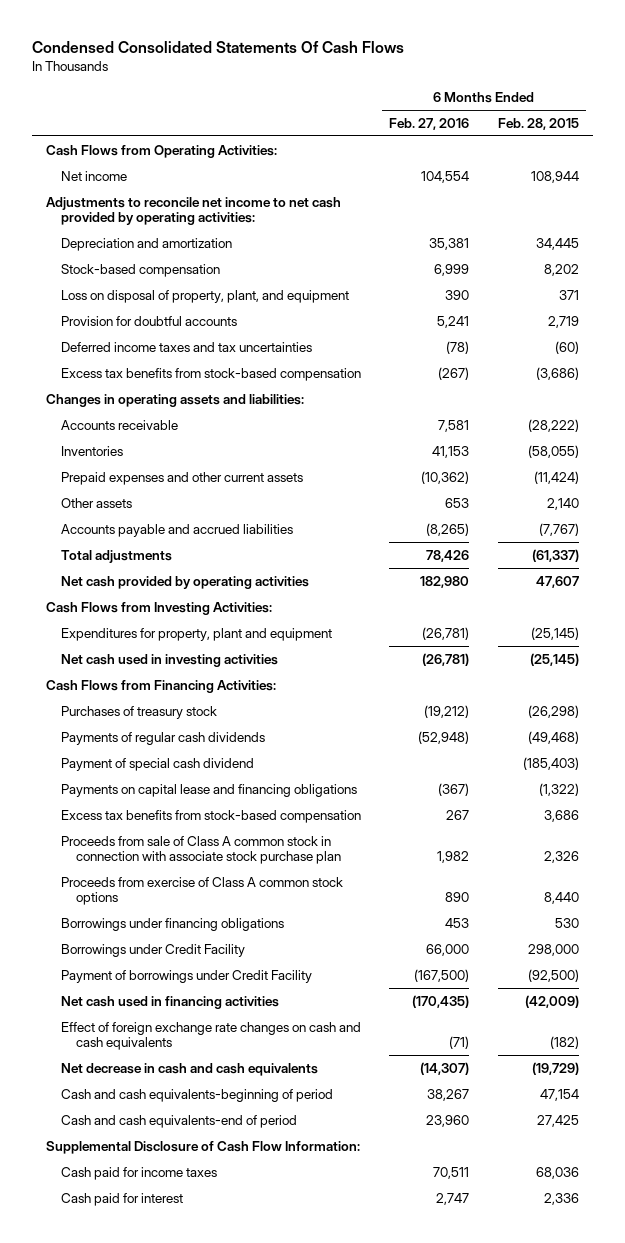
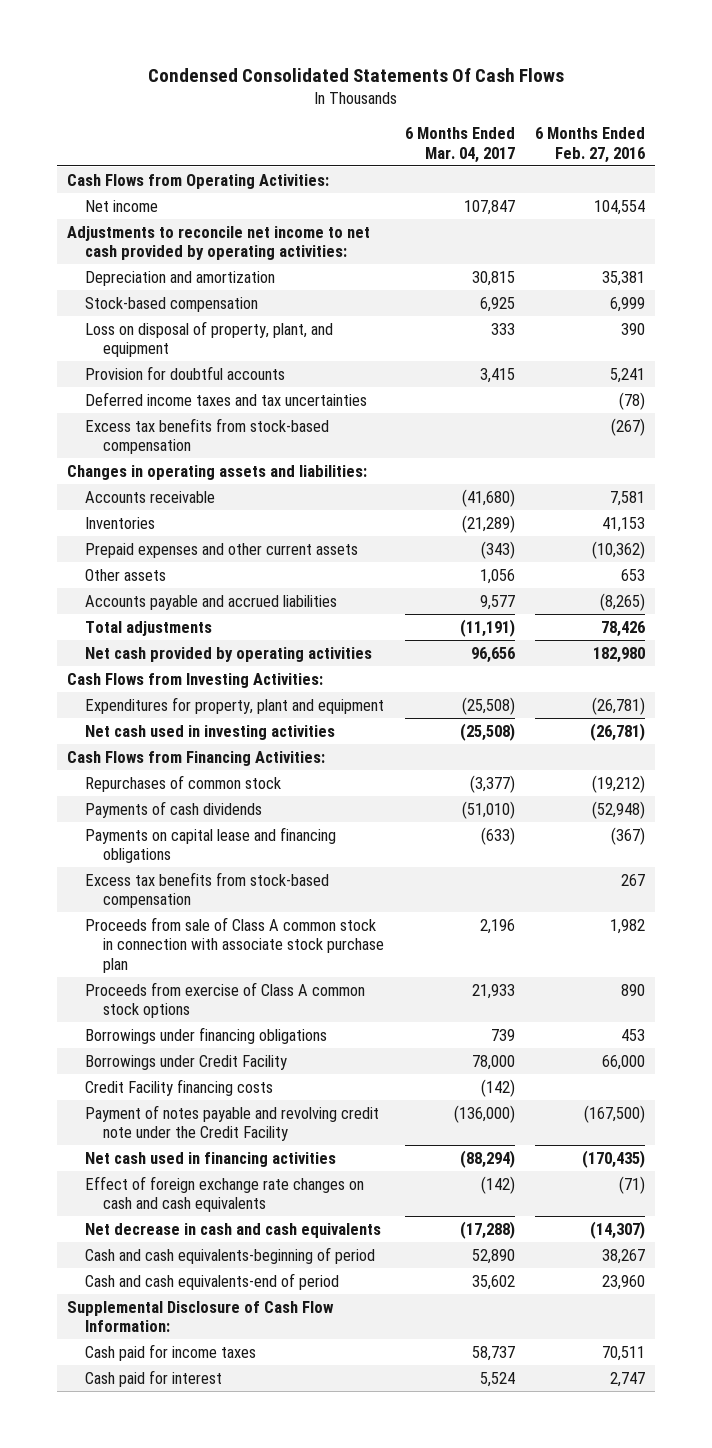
[497,118,579,131] Feb. 28, 2015 -> none
none -> [404,127,515,163] 6 Months Ended Mar. 04, 2017
[60,757,254,771] Payment of special cash dividend -> none
[60,705,217,719] Purchases of treasury stock -> [85,774,282,792] Repurchases of common stock
[60,731,265,745] Payments of regular cash dividends -> [85,800,263,818] Payments of cash dividends
none -> [85,1078,274,1096] Credit Facility financing costs
[60,969,312,983] Payment of borrowings under Credit Facility -> [85,1104,380,1142] Payment of notes payable and revolving credit note under the Credit Facility

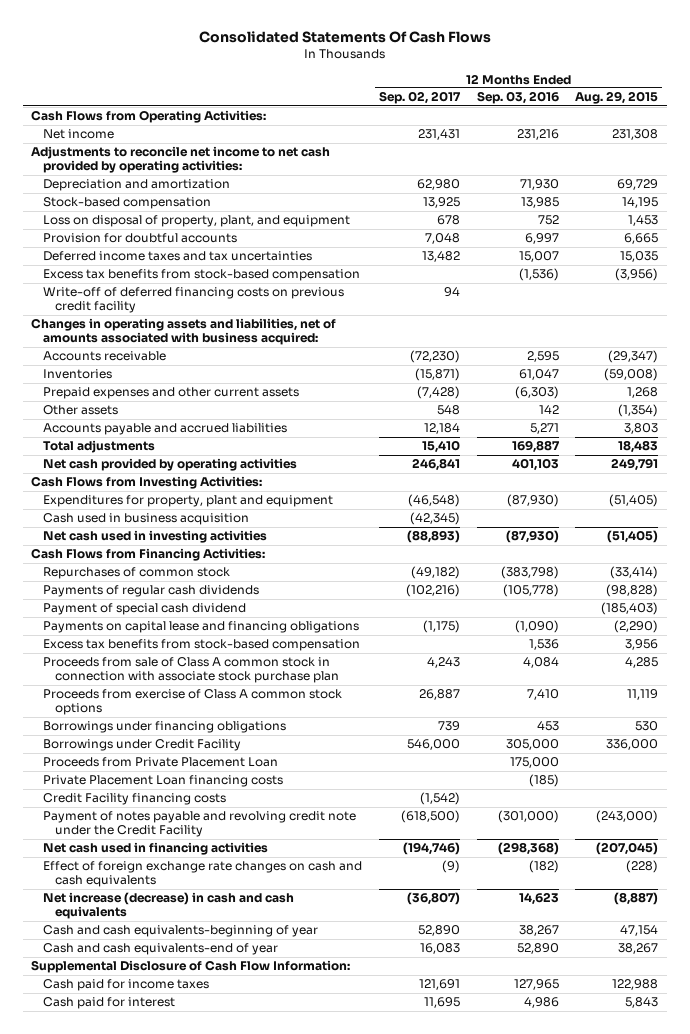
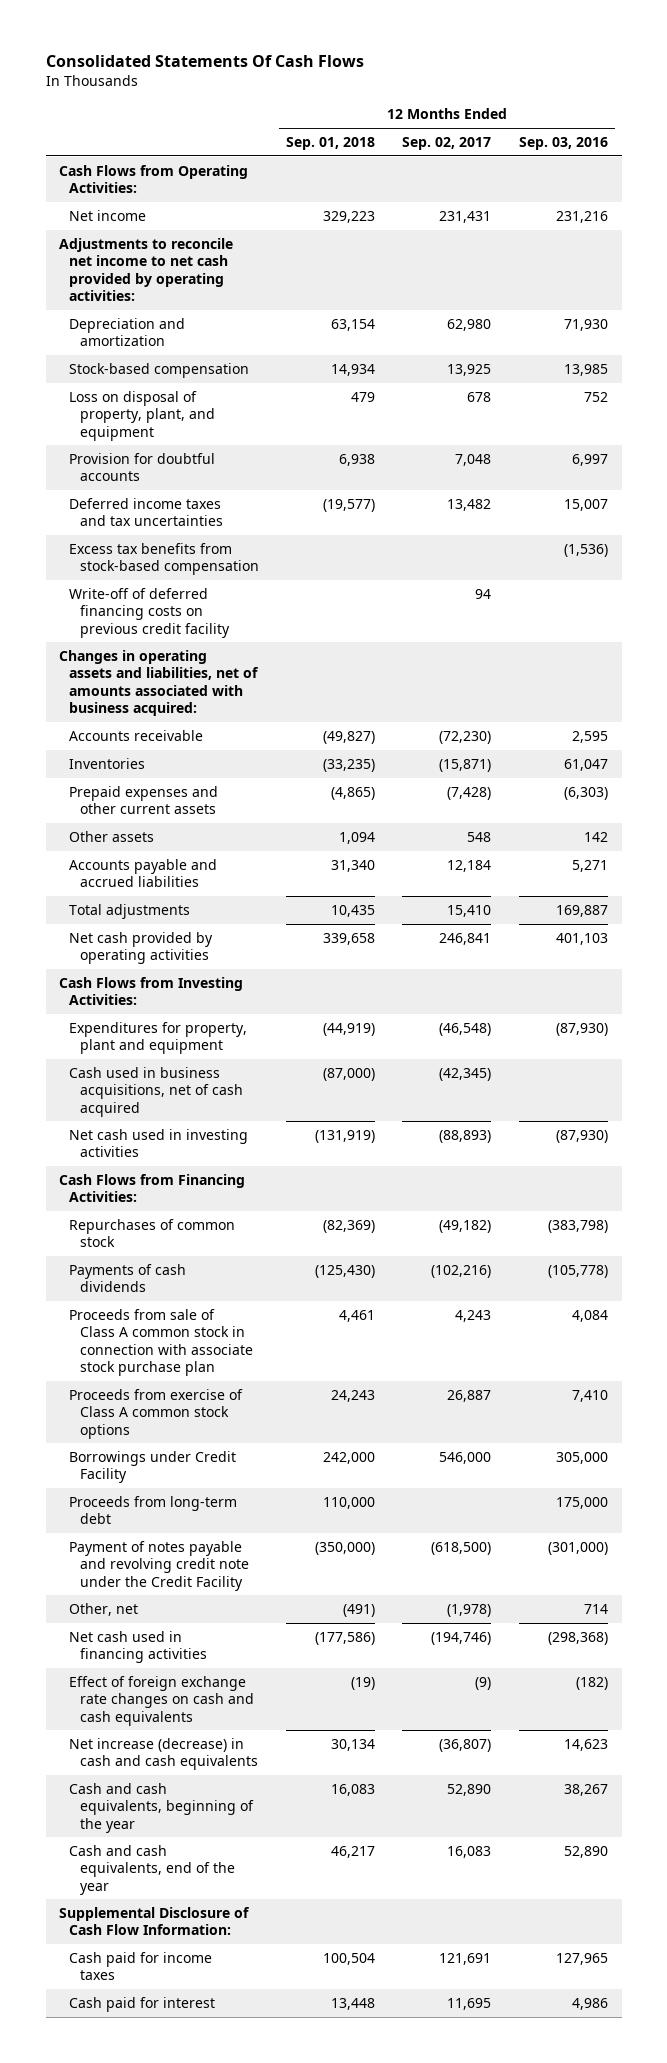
[575,91,659,105] Aug. 29, 2015 -> none
none -> [286,136,376,150] Sep. 01, 2018
[43,513,250,526] Cash used in business acquisition -> [69,1066,243,1117] Cash used in business acquisitions, net of cash acquired
[43,603,247,616] Payment of special cash dividend -> none
[43,621,360,634] Payments on capital lease and financing obligations -> none
[43,639,361,652] Excess tax benefits from stock-based compensation -> none
[43,585,260,598] Payments of regular cash dividends -> [69,1263,187,1293] Payments of cash dividends
[43,721,287,734] Borrowings under financing obligations -> none
[43,775,284,788] Private Placement Loan financing costs -> none
[43,793,227,806] Credit Facility financing costs -> none
[43,757,279,768] Proceeds from Private Placement Loan -> [69,1495,238,1525] Proceeds from long-term debt
none -> [69,1602,139,1616] Other, net
[43,925,319,938] Cash and cash equivalents-beginning of year -> [69,1782,254,1833] Cash and cash equivalents, beginning of the year
[43,943,279,956] Cash and cash equivalents-end of year -> [69,1844,235,1895] Cash and cash equivalents, end of the year

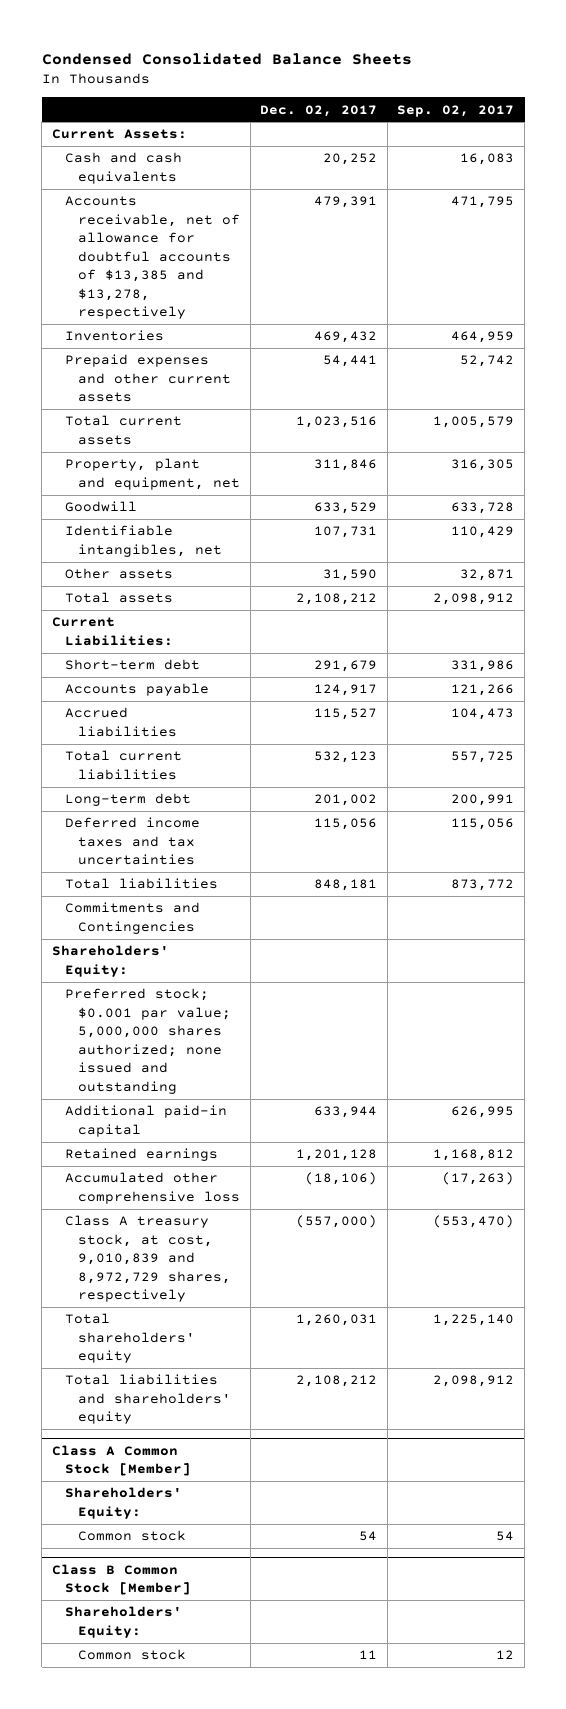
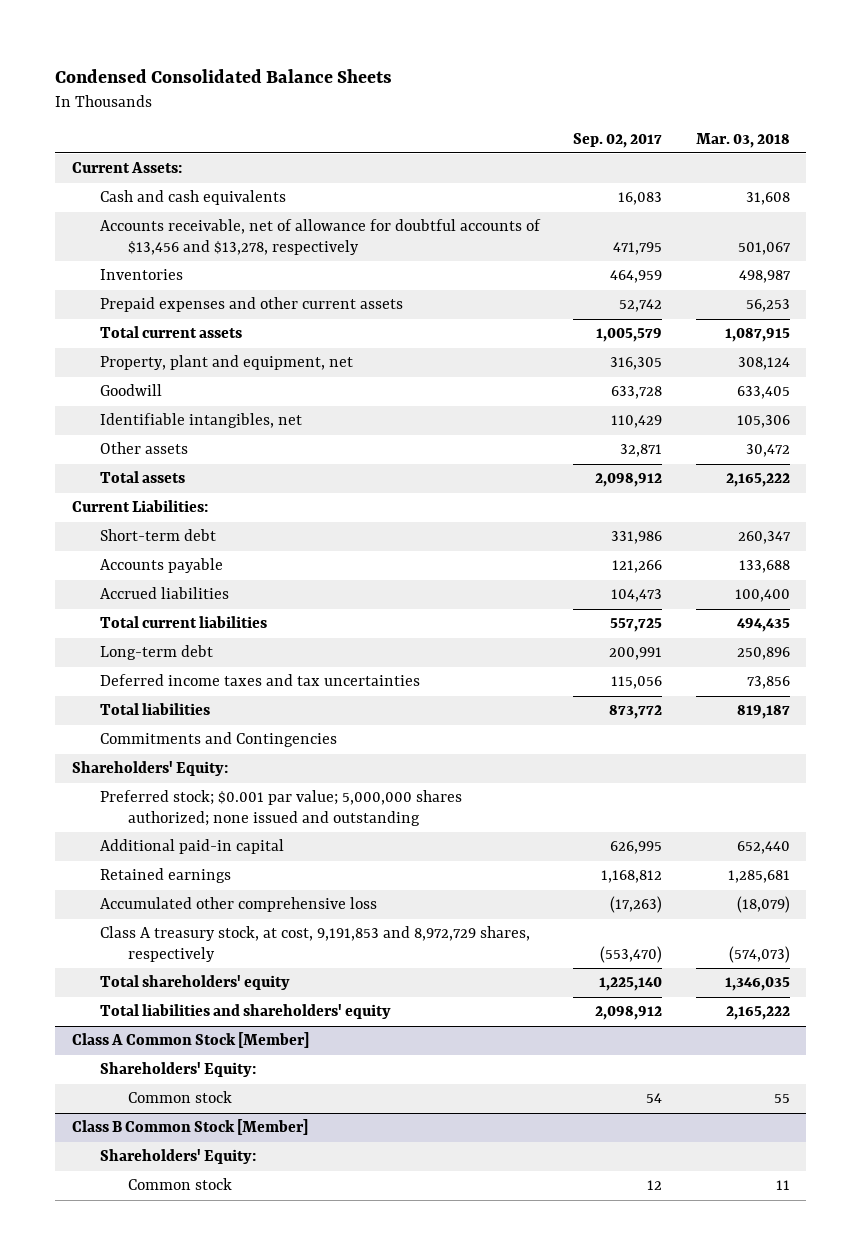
[260,104,378,117] Dec. 02, 2017 -> none
none -> [695,132,790,148] Mar. 03, 2018
[64,196,240,320] Accounts receivable, net of allowance for doubtful accounts of $13,385 and $13,278, respectively -> [99,219,541,256] Accounts receivable, net of allowance for doubtful accounts of $13,456 and $13,278, respectively
[64,1215,231,1303] Class A treasury stock, at cost, 9,010,839 and 8,972,729 shares, respectively -> [99,926,530,963] Class A treasury stock, at cost, 9,191,853 and 8,972,729 shares, respectively

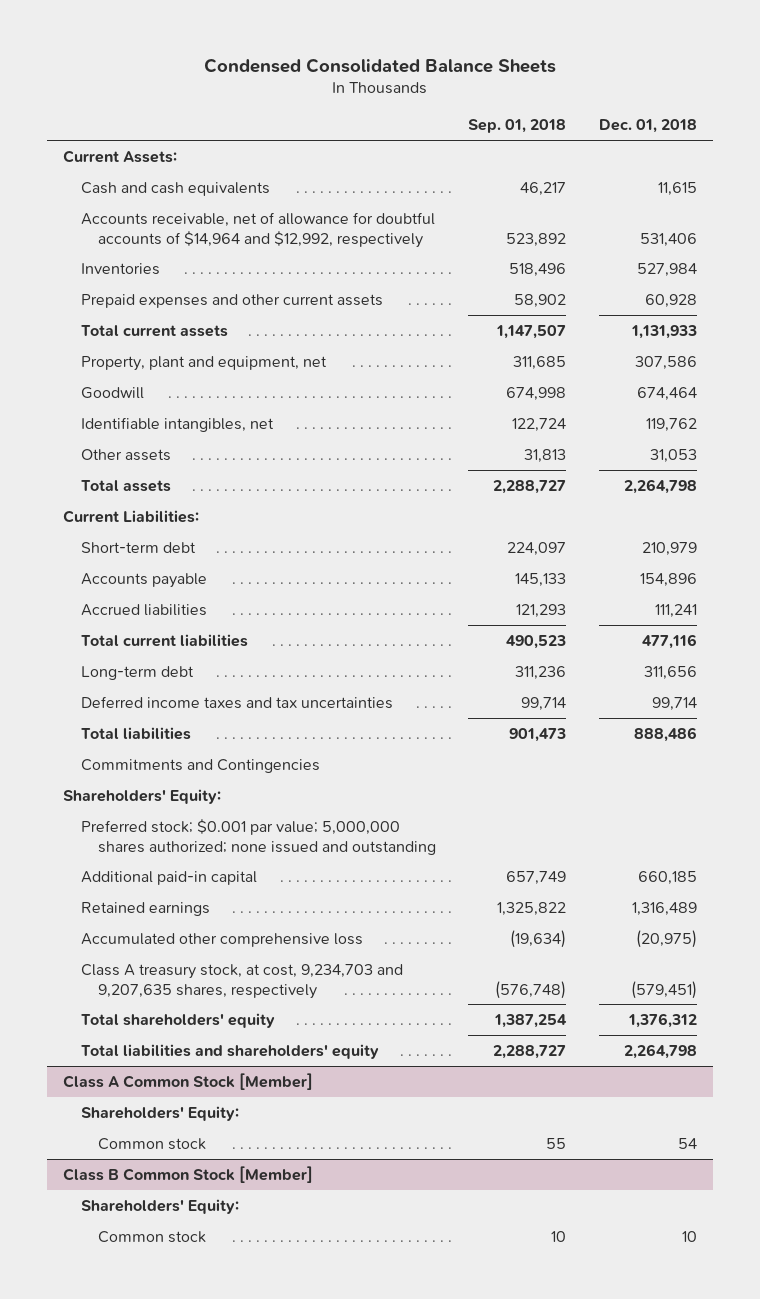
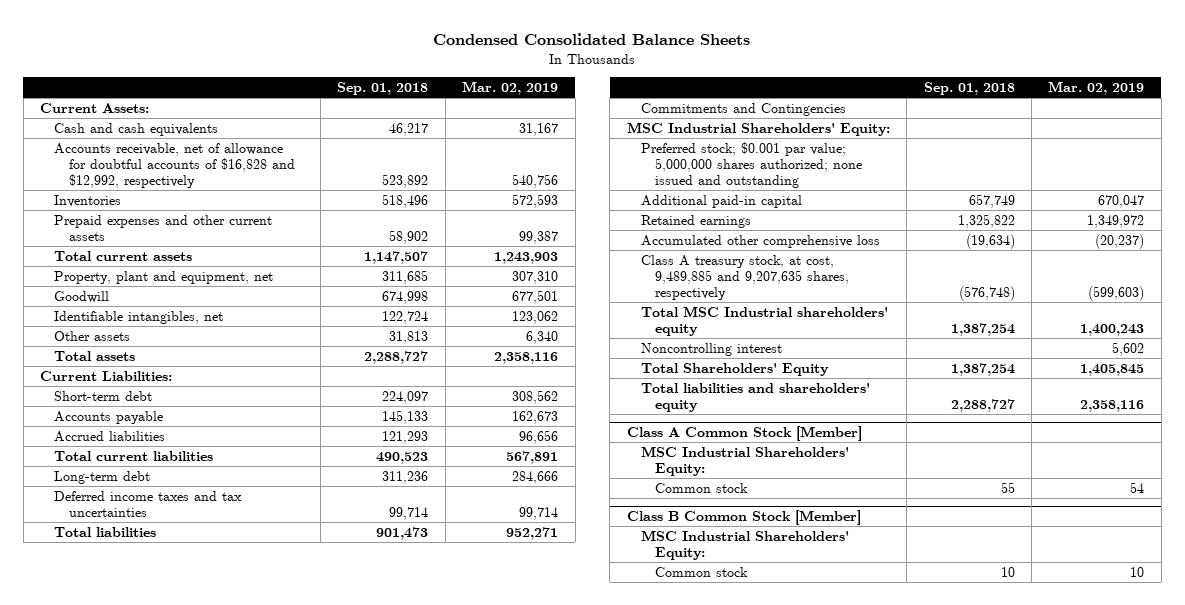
[598,119,697,134] Dec. 01, 2018 -> none
none -> [462,81,559,96] Mar. 02, 2019
[80,211,435,248] Accounts receivable, net of allowance for doubtful accounts of $14,964 and $12,992, respectively -> [54,142,295,188] Accounts receivable, net of allowance for doubtful accounts of $16,828 and $12,992, respectively
[63,788,222,804] Shareholders' Equity: -> [626,121,890,136] MSC Industrial Shareholders' Equity:
[80,963,403,999] Class A treasury stock, at cost, 9,234,703 and 9,207,635 shares, respectively -> [640,254,849,300] Class A treasury stock, at cost, 9,489,885 and 9,207,635 shares, respectively
[80,1012,275,1028] Total shareholders' equity -> [640,305,888,336] Total MSC Industrial shareholders' equity
none -> [640,342,782,356] Noncontrolling interest
none -> [640,362,829,376] Total Shareholders' Equity
[80,1105,239,1121] Shareholders' Equity: -> [640,445,849,476] MSC Industrial Shareholders' Equity:
[80,1198,239,1214] Shareholders' Equity: -> [640,529,849,560] MSC Industrial Shareholders' Equity:

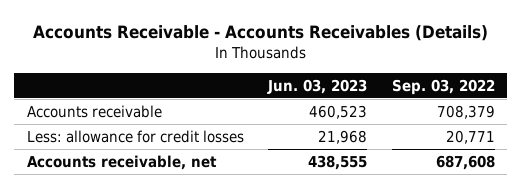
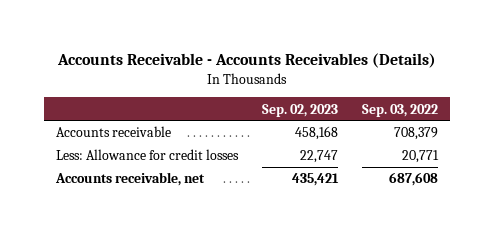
[267,78,368,94] Jun. 03, 2023 -> none
none -> [261,103,338,117] Sep. 02, 2023
[26,129,244,143] Less: allowance for credit losses -> [55,149,239,161] Less: Allowance for credit losses

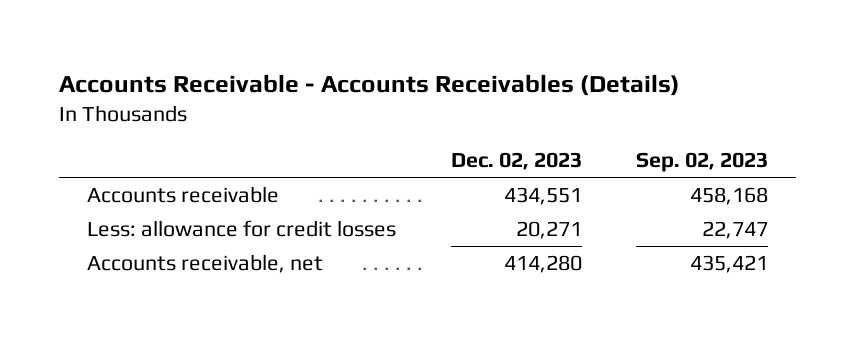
[362,103,439,117] Sep. 03, 2022 -> none
none -> [450,152,582,171] Dec. 02, 2023
[55,149,239,161] Less: Allowance for credit losses -> [86,220,396,238] Less: allowance for credit losses

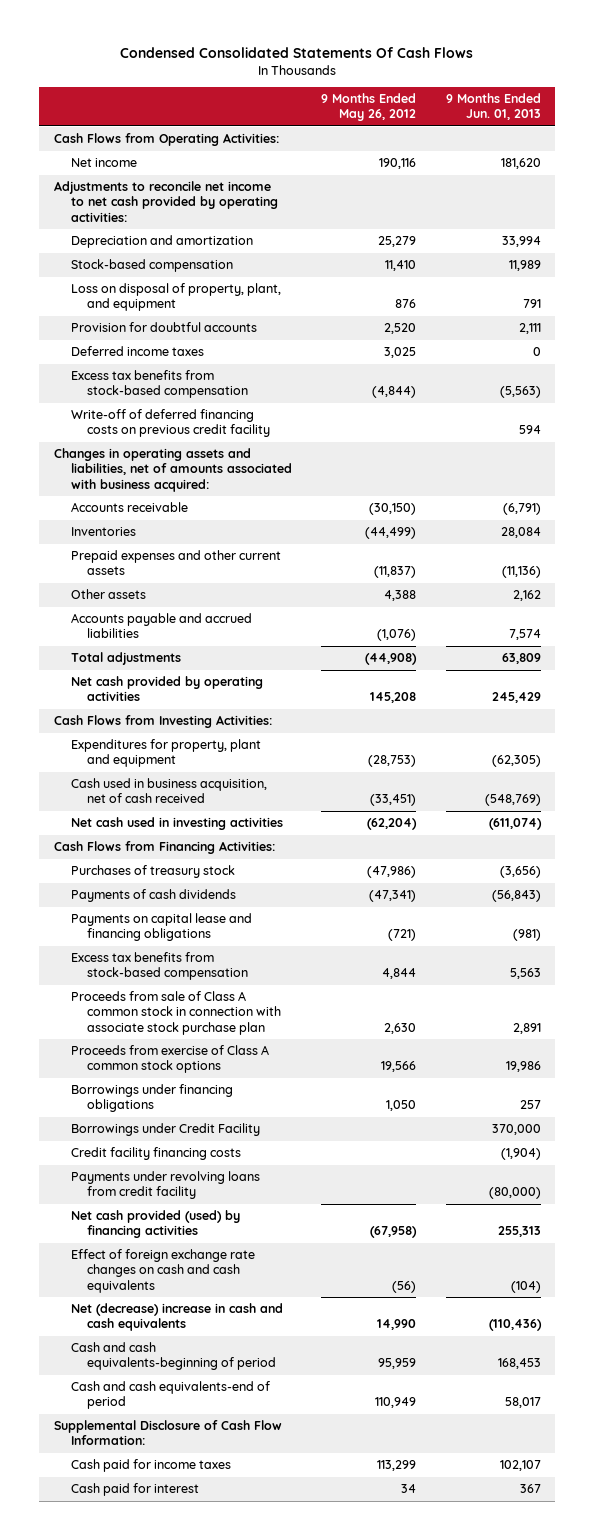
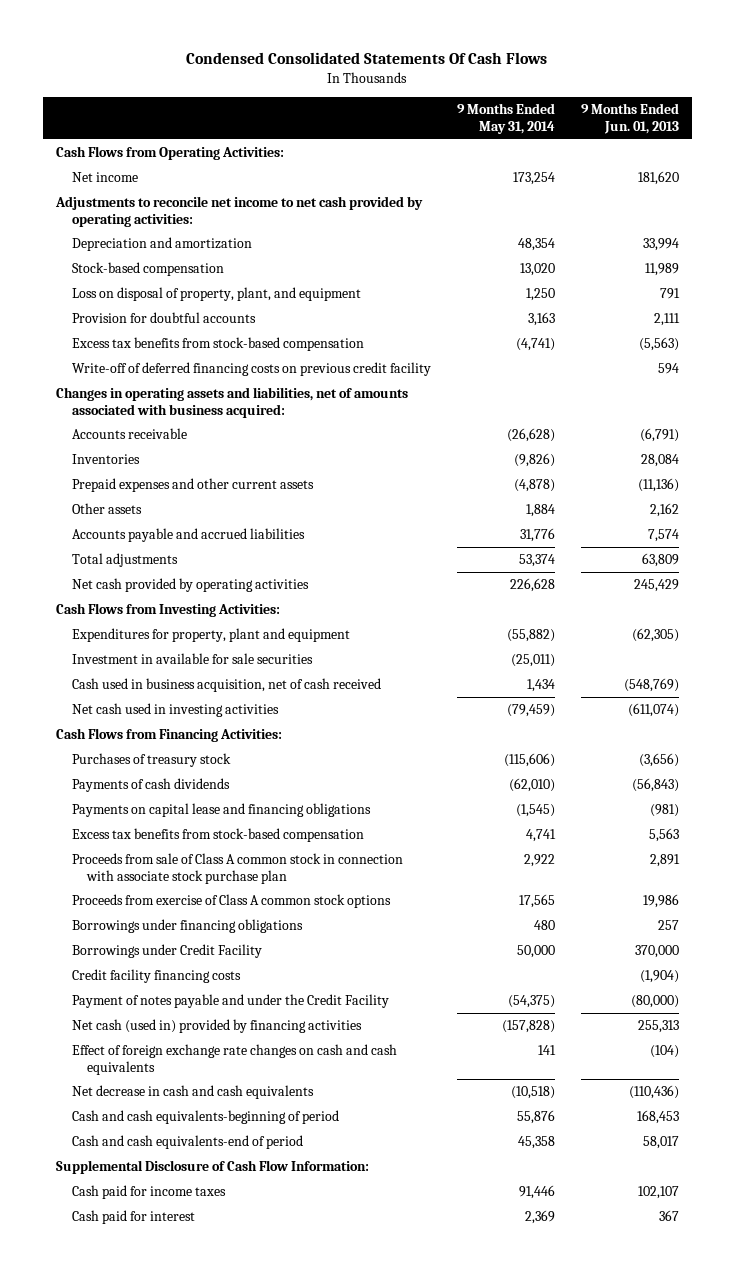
[321,93,417,122] 9 Months Ended May 26, 2012 -> none
none -> [456,103,555,135] 9 Months Ended May 31, 2014
[70,346,204,357] Deferred income taxes -> none
none -> [71,653,313,665] Investment in available for sale securities
[70,1171,260,1200] Payments under revolving loans from credit facility -> none
none -> [71,994,389,1009] Payment of notes payable and under the Credit Facility
[70,1210,240,1239] Net cash provided (used) by financing activities -> [71,1019,362,1034] Net cash (used in) provided by financing activities
[70,1303,283,1332] Net (decrease) increase in cash and cash equivalents -> [71,1085,314,1100] Net decrease in cash and cash equivalents

